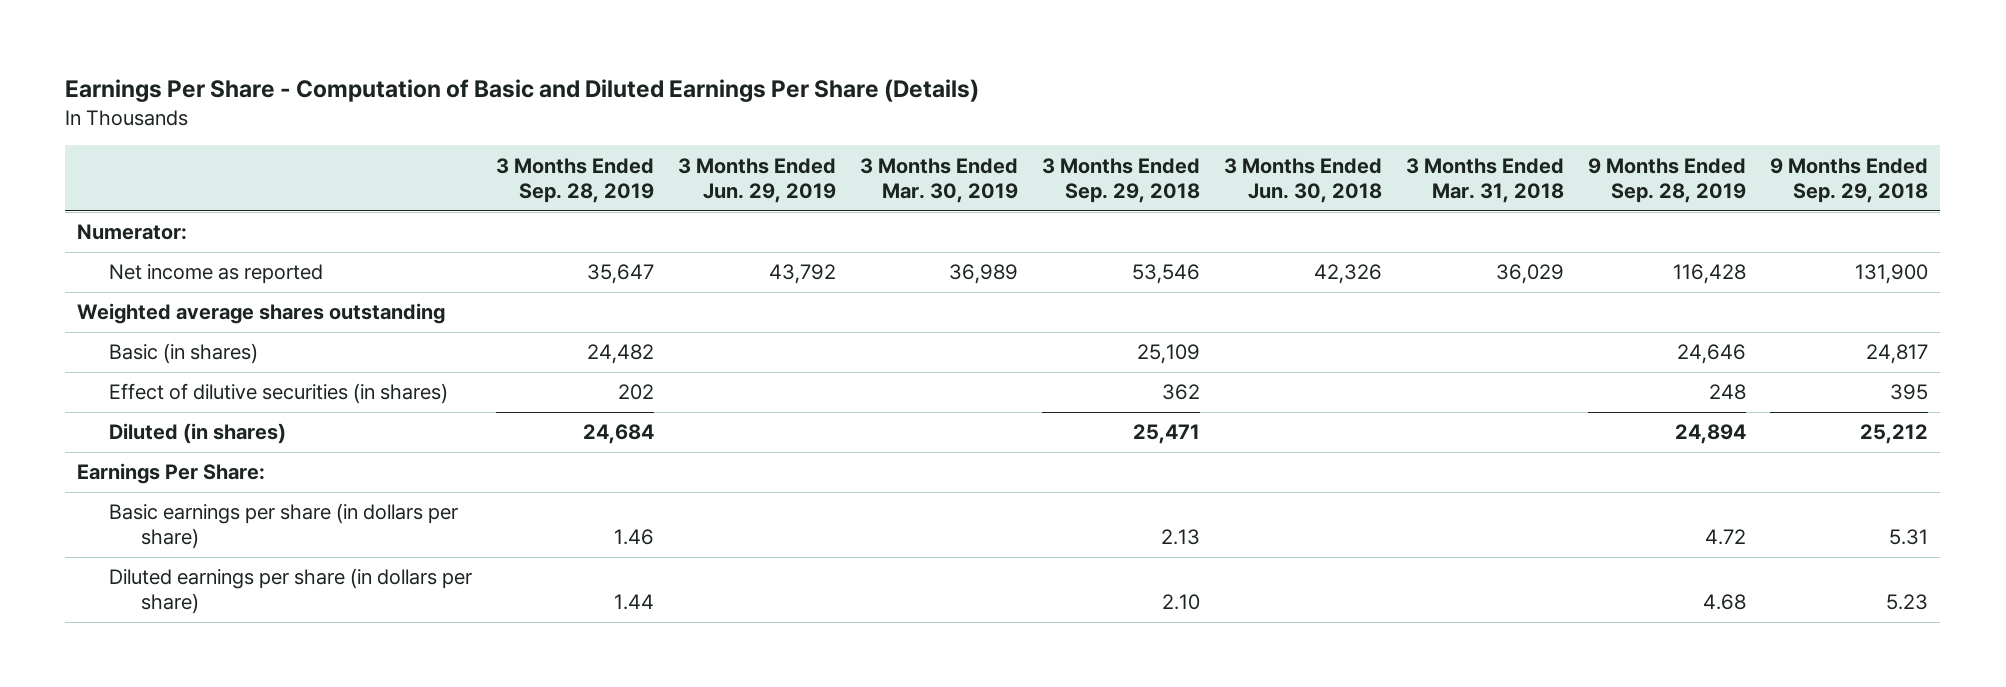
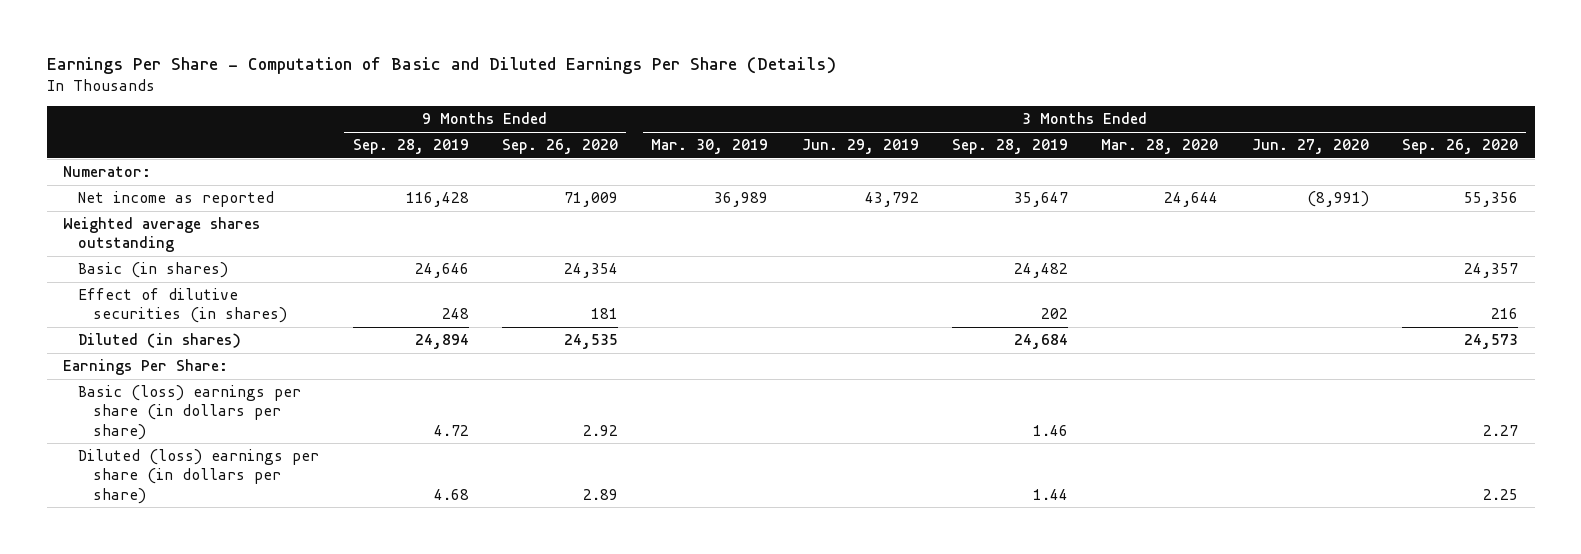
[1042,157,1201,203] 3 Months Ended Sep. 29, 2018 -> none
[1224,157,1383,203] 3 Months Ended Jun. 30, 2018 -> none
[1406,157,1565,203] 3 Months Ended Mar. 31, 2018 -> none
[1770,157,1929,203] 9 Months Ended Sep. 29, 2018 -> none
none -> [501,139,618,155] Sep. 26, 2020
none -> [1101,139,1219,155] Mar. 28, 2020
none -> [1251,139,1369,155] Jun. 27, 2020
none -> [1401,139,1518,155] Sep. 26, 2020
[109,503,459,550] Basic earnings per share (in dollars per share) -> [78,385,302,440] Basic (loss) earnings per share (in dollars per share)
[109,568,473,615] Diluted earnings per share (in dollars per share) -> [78,449,320,504] Diluted (loss) earnings per share (in dollars per share)

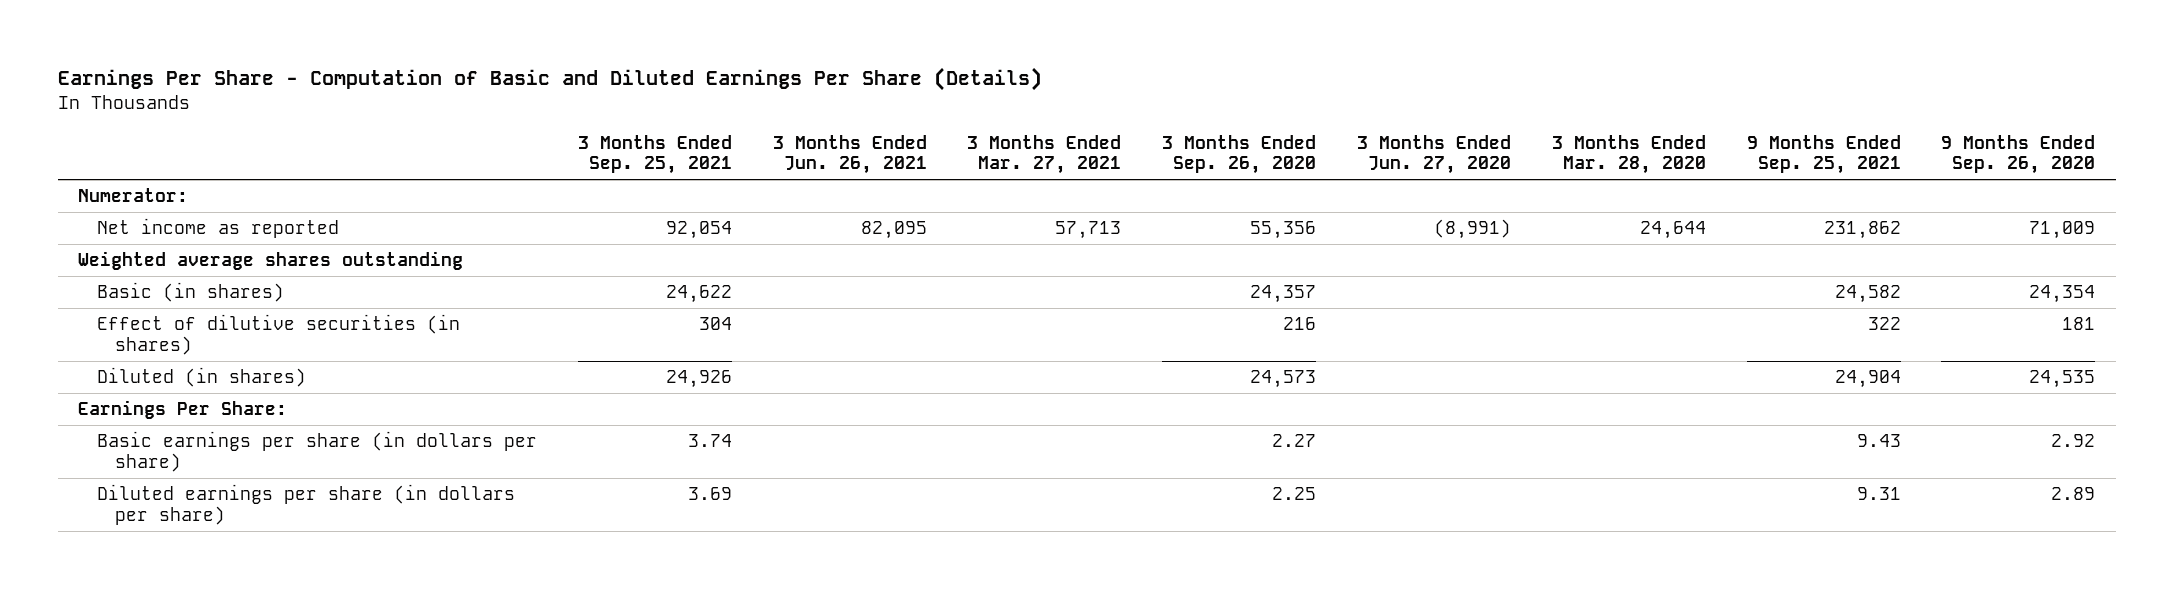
[352,139,469,155] Sep. 28, 2019 -> none
[651,139,769,155] Mar. 30, 2019 -> none
[801,139,919,155] Jun. 29, 2019 -> none
[951,139,1068,155] Sep. 28, 2019 -> none
none -> [577,134,732,175] 3 Months Ended Sep. 25, 2021
none -> [772,134,927,175] 3 Months Ended Jun. 26, 2021
none -> [967,134,1122,175] 3 Months Ended Mar. 27, 2021
none -> [1746,134,1901,175] 9 Months Ended Sep. 25, 2021
[78,385,302,440] Basic (loss) earnings per share (in dollars per share) -> [96,431,537,472] Basic earnings per share (in dollars per share)
[78,449,320,504] Diluted (loss) earnings per share (in dollars per share) -> [96,484,515,525] Diluted earnings per share (in dollars per share)

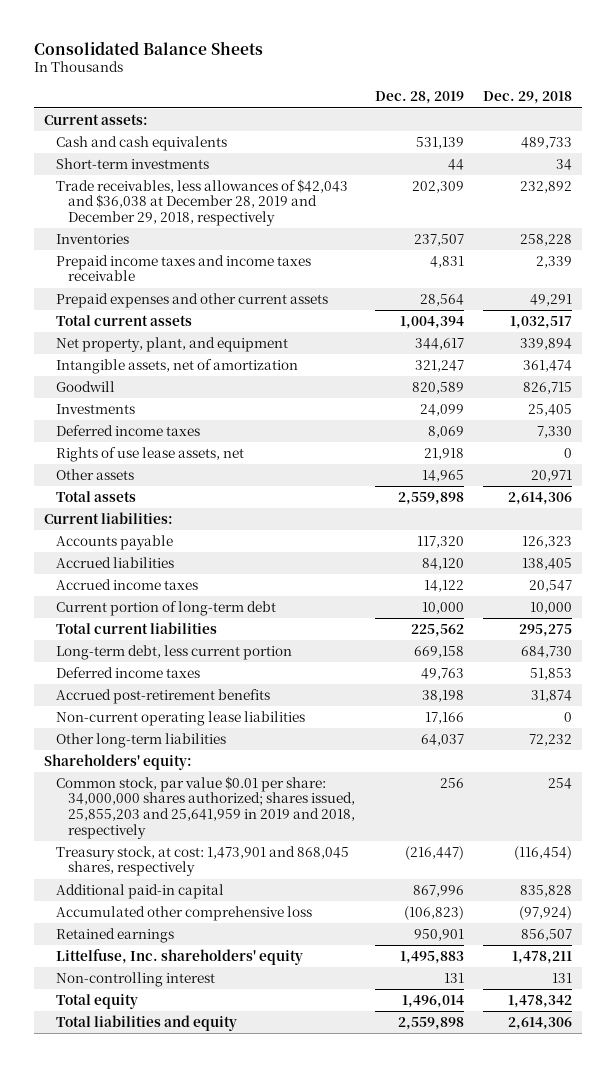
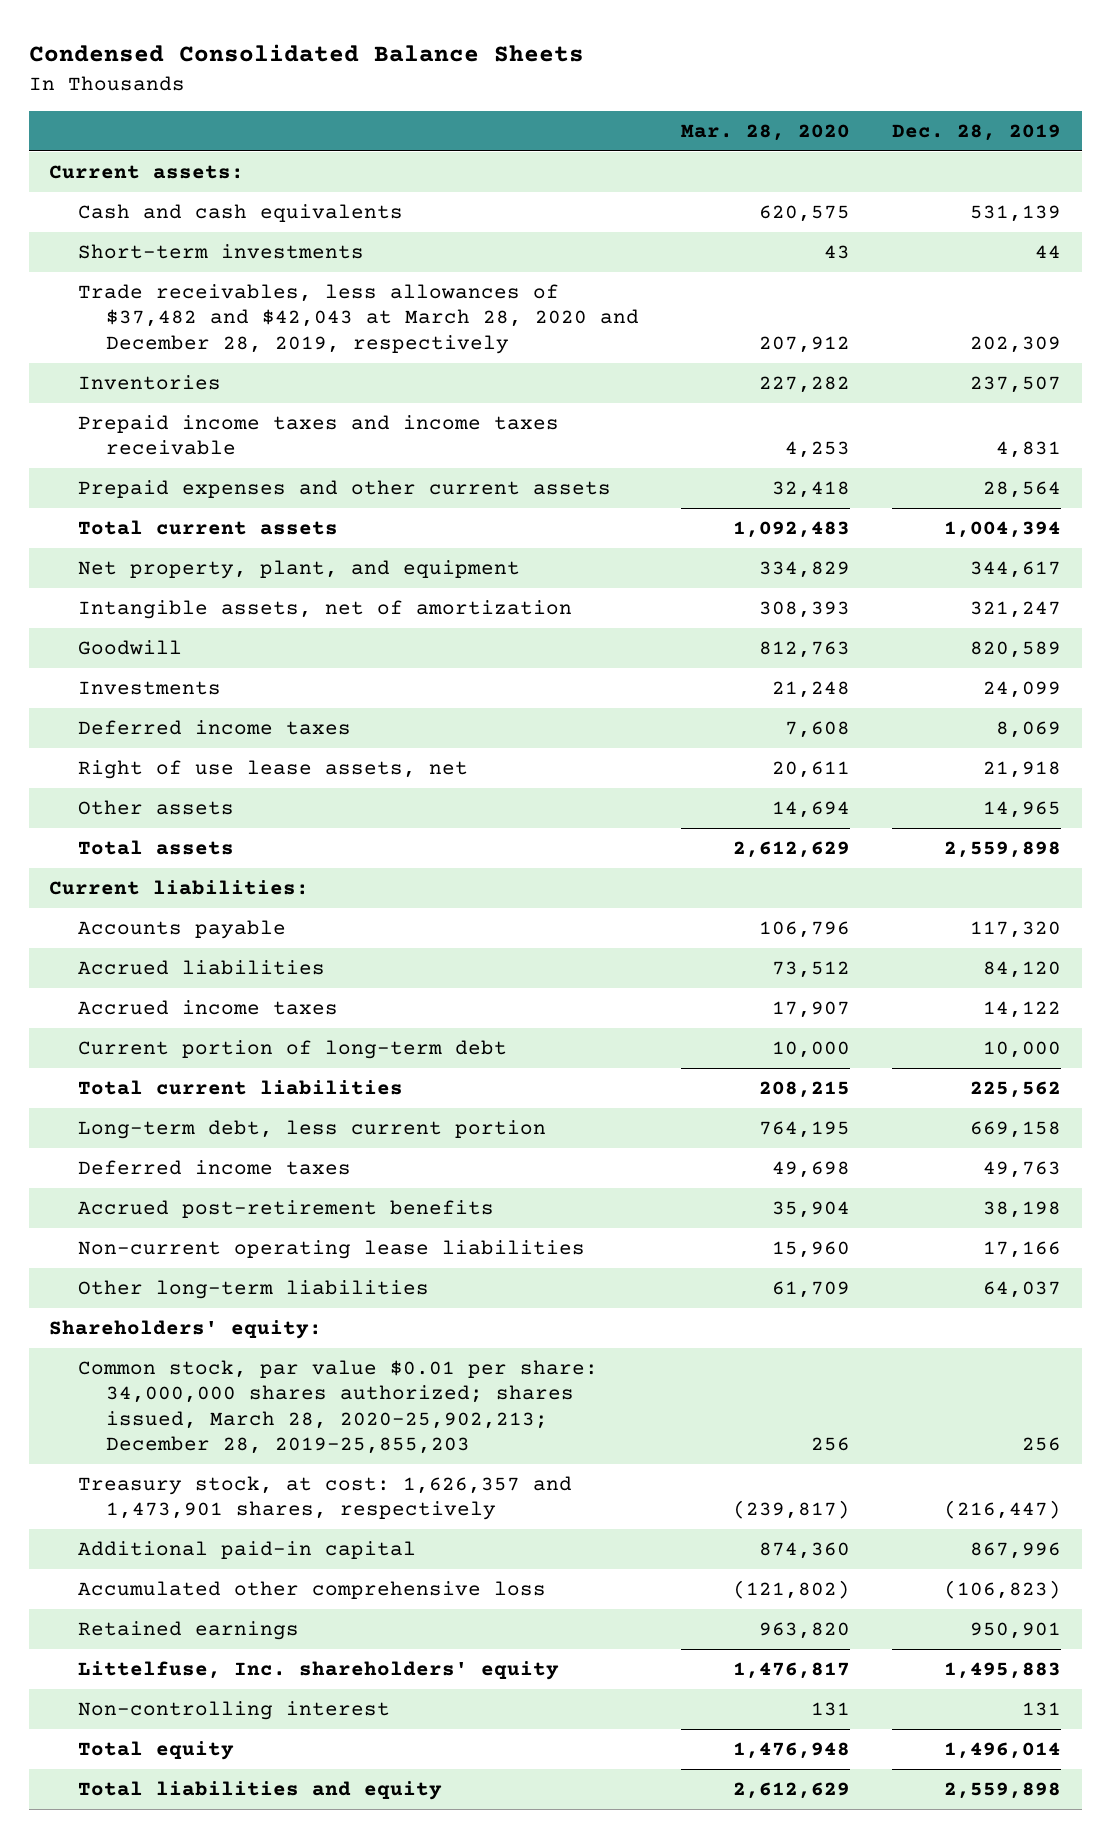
[33,40,263,55] Consolidated Balance Sheets -> [28,44,584,63] Condensed Consolidated Balance Sheets
[483,91,573,105] Dec. 29, 2018 -> none
none -> [681,124,851,142] Mar. 28, 2020
[55,178,348,227] Trade receivables, less allowances of $42,043 and $36,038 at December 28, 2019 and December 29, 2018, respectively -> [77,283,640,354] Trade receivables, less allowances of $37,482 and $42,043 at March 28, 2020 and December 28, 2019, respectively
[55,446,244,462] Rights of use lease assets, net -> [77,759,468,779] Right of use lease assets, net
[55,775,355,840] Common stock, par value $0.01 per share: 34,000,000 shares authorized; shares issued, 25,855,203 and 25,641,959 in 2019 and 2018, respectively -> [77,1359,598,1455] Common stock, par value $0.01 per share: 34,000,000 shares authorized; shares issued, March 28, 2020-25,902,213; December 28, 2019-25,855,203
[55,845,349,877] Treasury stock, at cost: 1,473,901 and 868,045 shares, respectively -> [77,1475,572,1521] Treasury stock, at cost: 1,626,357 and 1,473,901 shares, respectively

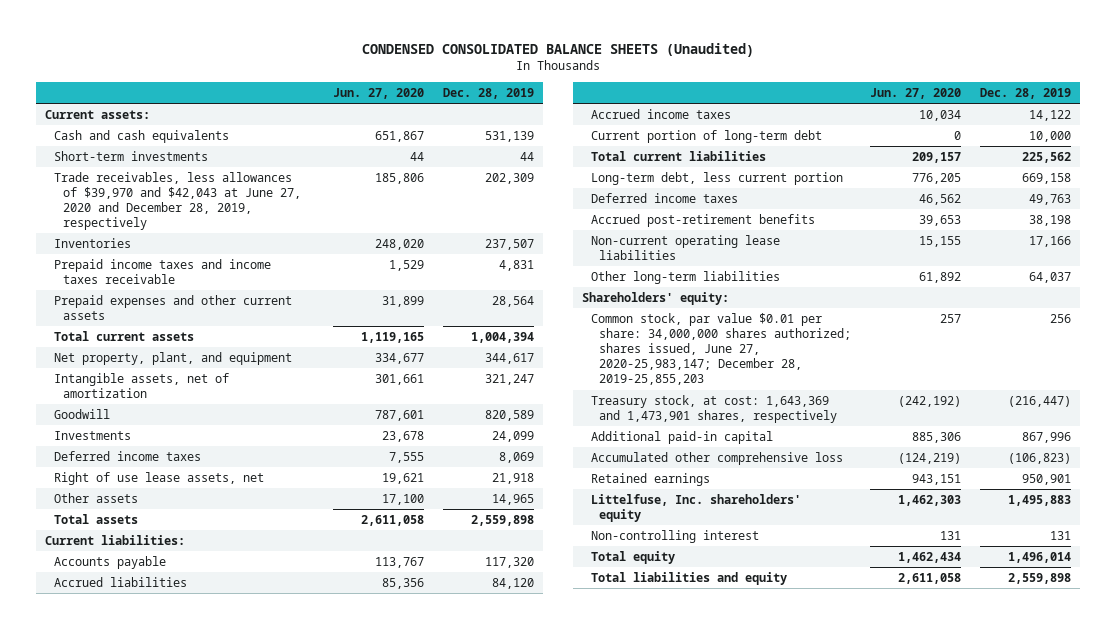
[28,44,584,63] Condensed Consolidated Balance Sheets -> [362,43,755,58] CONDENSED CONSOLIDATED BALANCE SHEETS (Unaudited)
[681,124,851,142] Mar. 28, 2020 -> none
none -> [333,87,425,99] Jun. 27, 2020
[77,283,640,354] Trade receivables, less allowances of $37,482 and $42,043 at March 28, 2020 and December 28, 2019, respectively -> [53,171,301,231] Trade receivables, less allowances of $39,970 and $42,043 at June 27, 2020 and December 28, 2019, respectively
[77,1359,598,1455] Common stock, par value $0.01 per share: 34,000,000 shares authorized; shares issued, March 28, 2020-25,902,213; December 28, 2019-25,855,203 -> [590,312,852,386] Common stock, par value $0.01 per share: 34,000,000 shares authorized; shares issued, June 27, 2020-25,983,147; December 28, 2019-25,855,203
[77,1475,572,1521] Treasury stock, at cost: 1,626,357 and 1,473,901 shares, respectively -> [590,394,838,423] Treasury stock, at cost: 1,643,369 and 1,473,901 shares, respectively

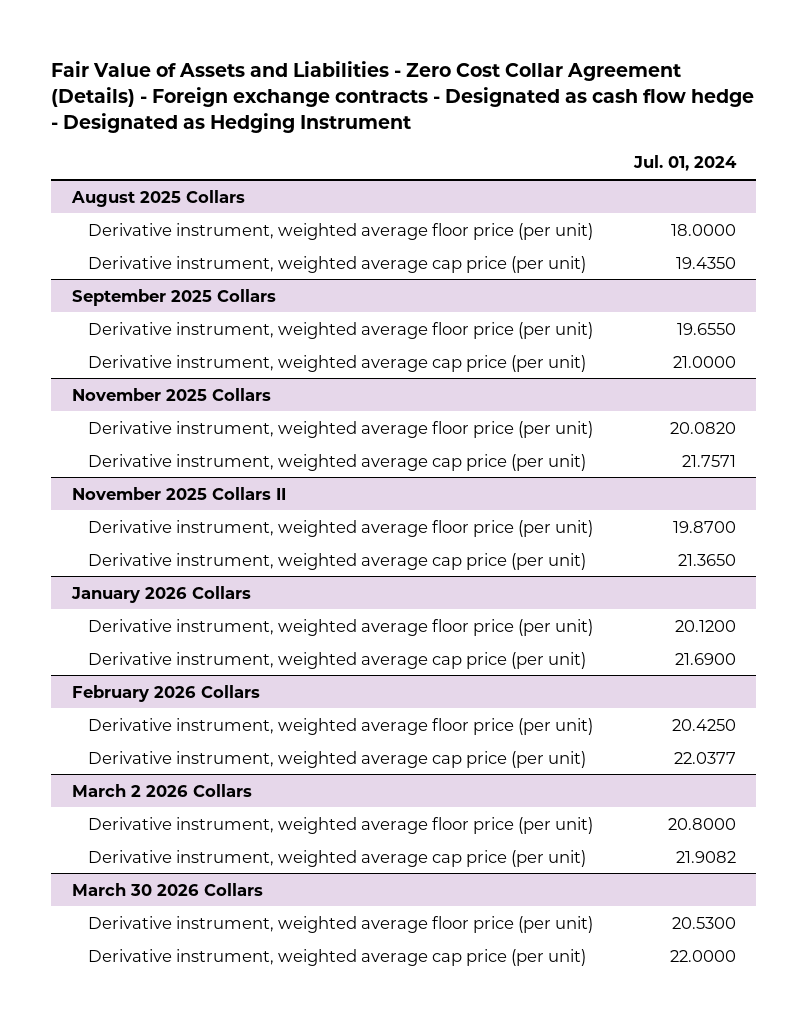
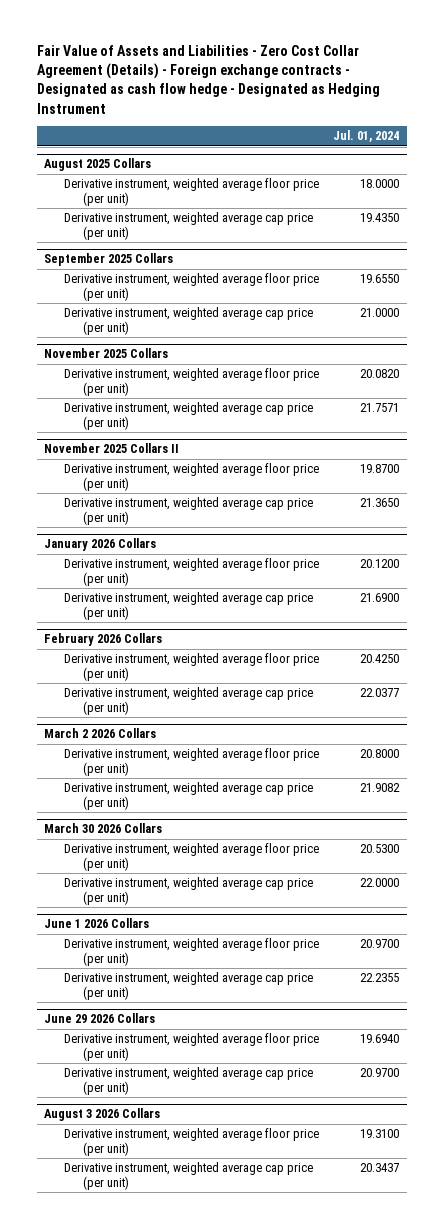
none -> [44,918,150,929] June 1 2026 Collars
none -> [63,938,319,966] Derivative instrument, weighted average floor price (per unit)
none -> [63,972,313,1000] Derivative instrument, weighted average cap price (per unit)
none -> [44,1013,156,1024] June 29 2026 Collars
none -> [63,1033,319,1061] Derivative instrument, weighted average floor price (per unit)
none -> [63,1067,313,1095] Derivative instrument, weighted average cap price (per unit)
none -> [44,1108,161,1122] August 3 2026 Collars
none -> [63,1128,319,1156] Derivative instrument, weighted average floor price (per unit)
none -> [63,1162,313,1190] Derivative instrument, weighted average cap price (per unit)

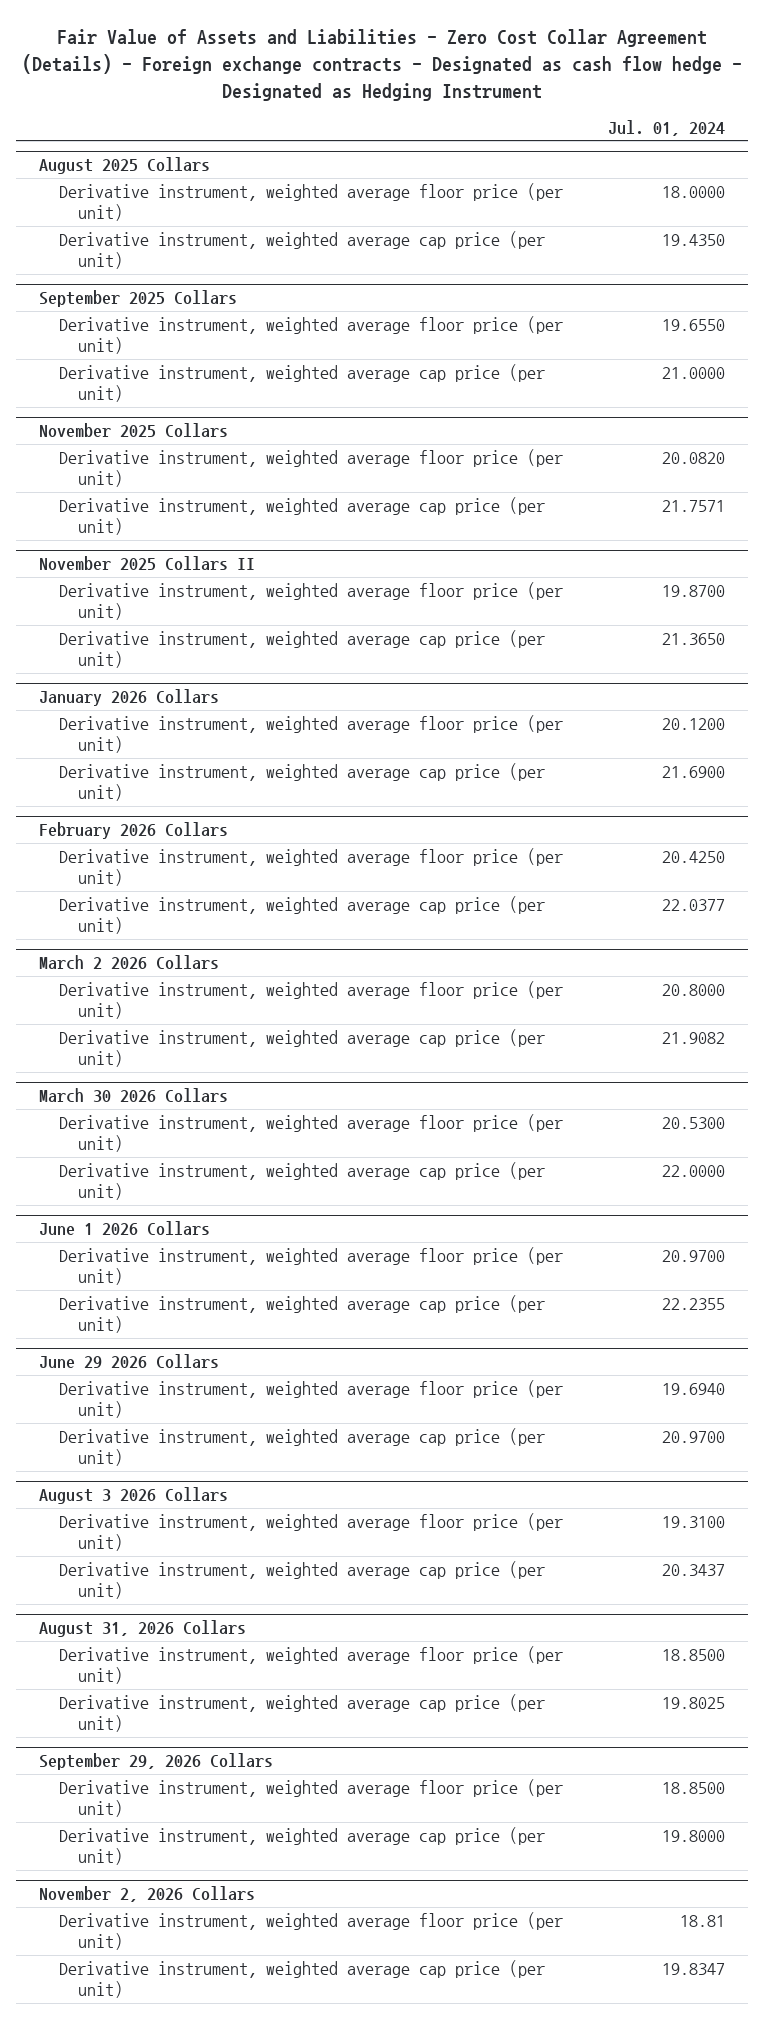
none -> [39,1620,247,1638] August 31, 2026 Collars
none -> [58,1645,563,1685] Derivative instrument, weighted average floor price (per unit)
none -> [58,1693,545,1733] Derivative instrument, weighted average cap price (per unit)
none -> [39,1753,274,1771] September 29, 2026 Collars
none -> [58,1778,563,1818] Derivative instrument, weighted average floor price (per unit)
none -> [58,1826,545,1866] Derivative instrument, weighted average cap price (per unit)
none -> [39,1886,256,1903] November 2, 2026 Collars
none -> [58,1911,563,1951] Derivative instrument, weighted average floor price (per unit)
none -> [58,1959,545,1999] Derivative instrument, weighted average cap price (per unit)

